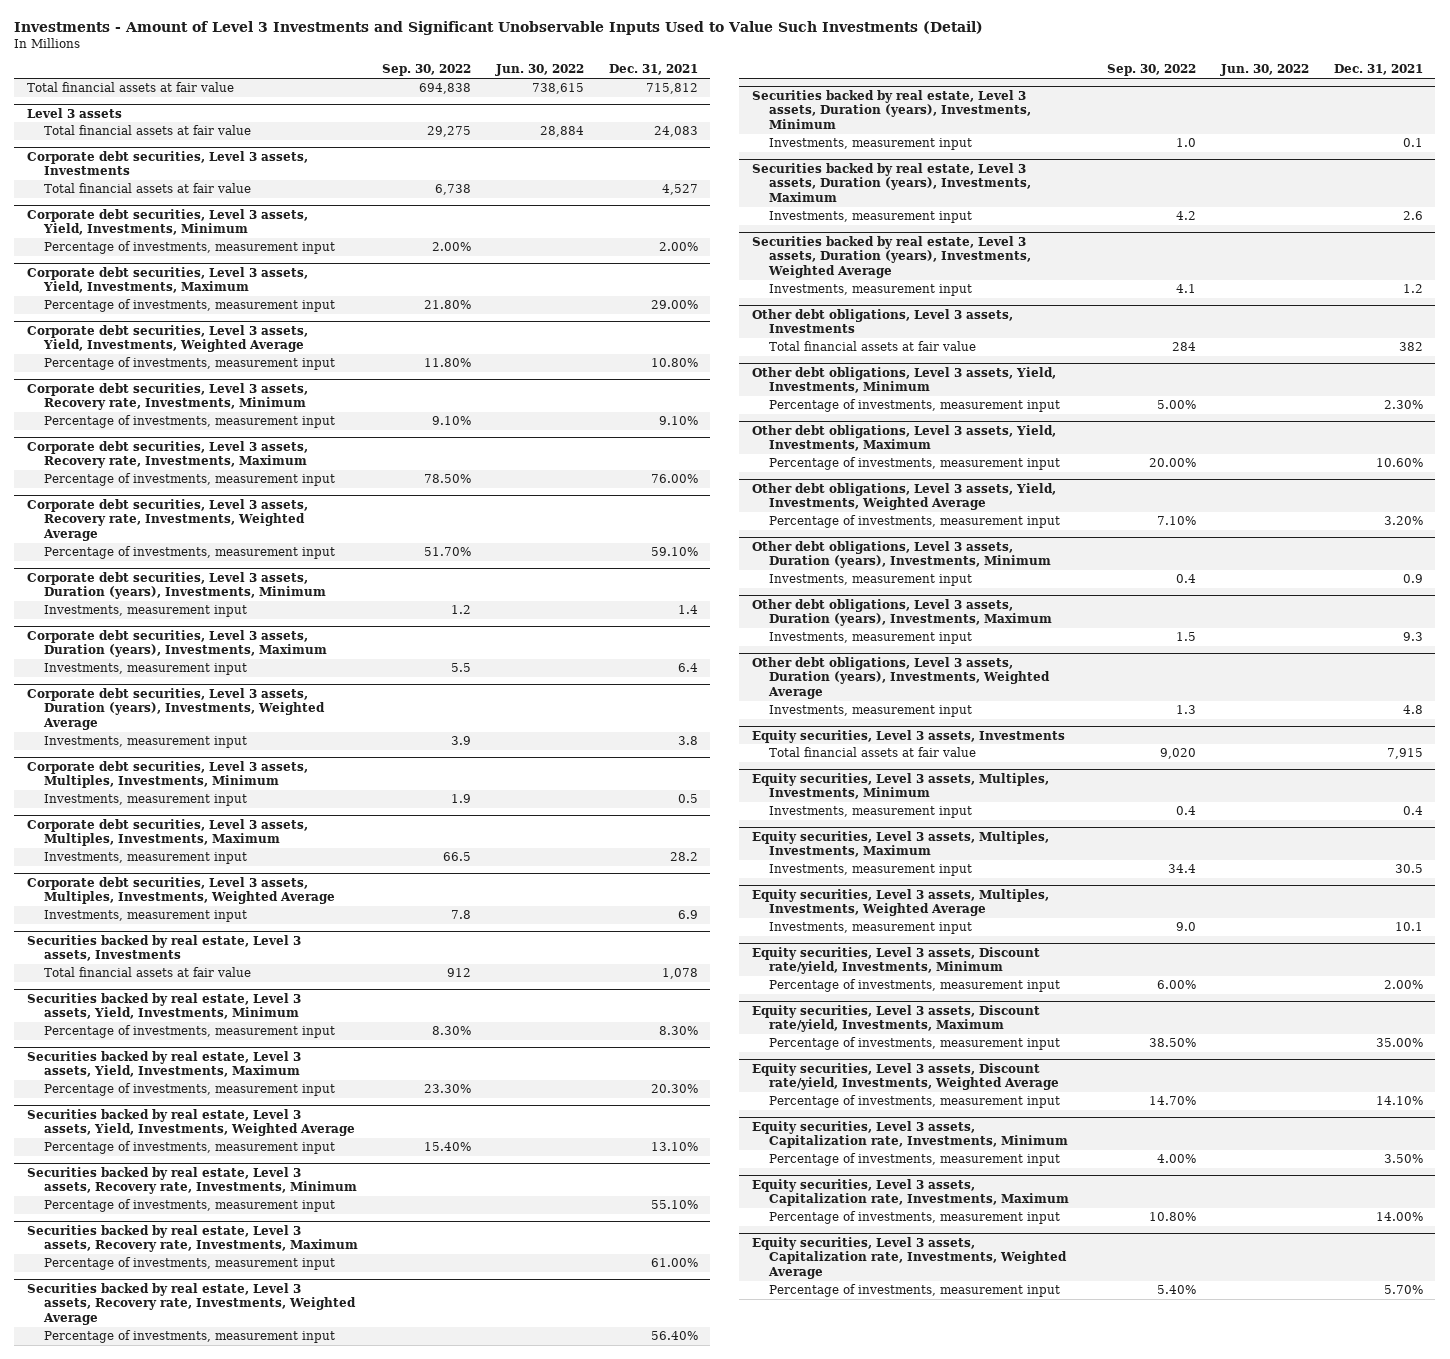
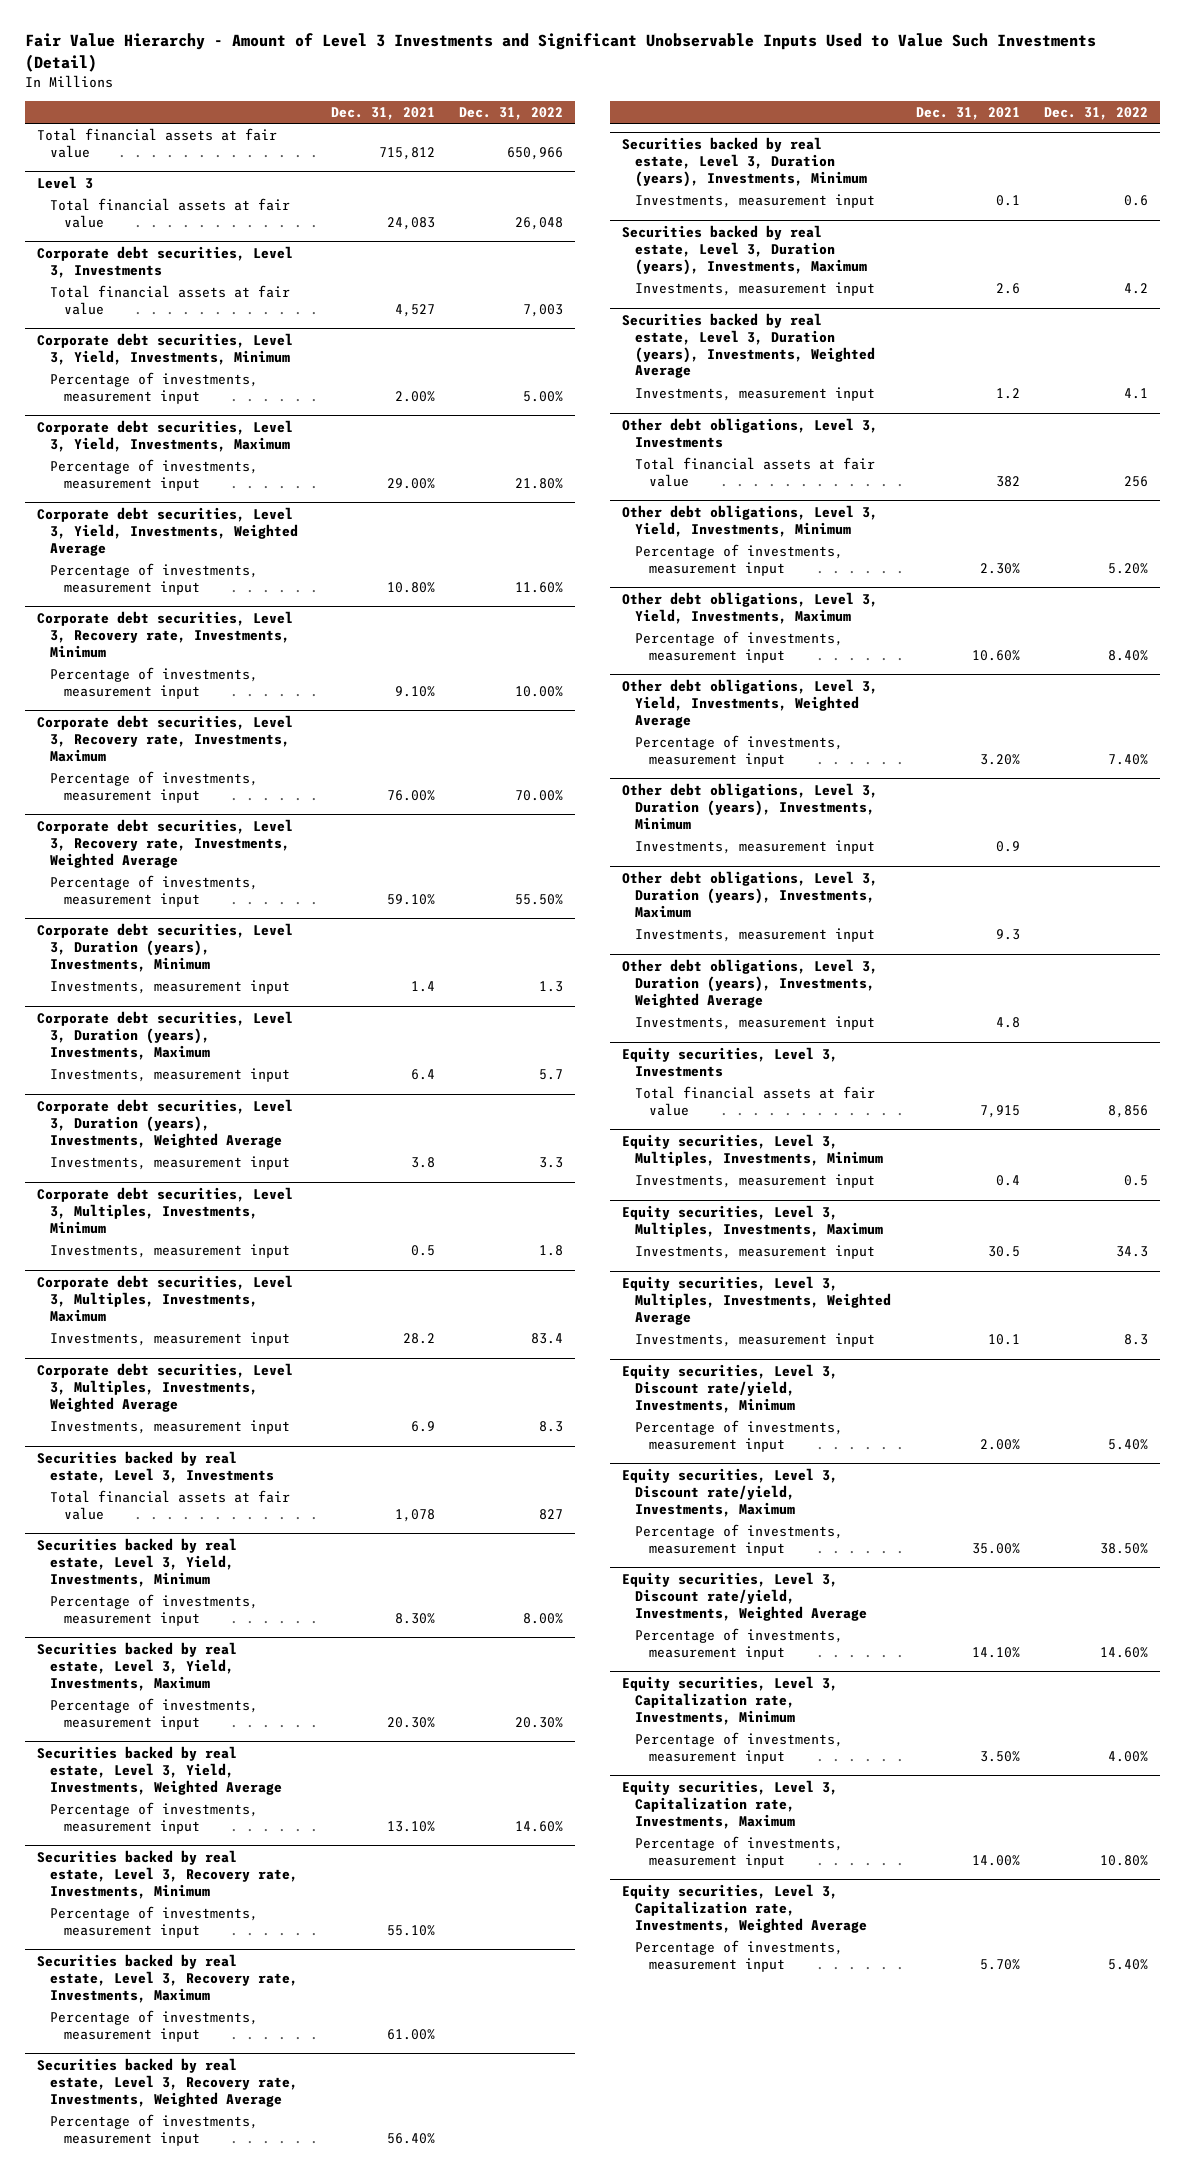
[14,21,984,36] Investments - Amount of Level 3 Investments and Significant Unobservable Inputs Used to Value Such Investments (Detail) -> [24,33,1096,73] Fair Value Hierarchy - Amount of Level 3 Investments and Significant Unobservable Inputs Used to Value Such Investments (Detail)
[382,64,472,77] Sep. 30, 2022 -> none
[495,64,585,77] Jun. 30, 2022 -> none
none -> [458,106,563,120] Dec. 31, 2022
[26,107,122,118] Level 3 assets -> [36,175,93,189] Level 3
[26,150,308,176] Corporate debt securities, Level 3 assets, Investments -> [36,245,293,278] Corporate debt securities, Level 3, Investments
[26,208,308,236] Corporate debt securities, Level 3 assets, Yield, Investments, Minimum -> [36,332,293,365] Corporate debt securities, Level 3, Yield, Investments, Minimum
[26,266,308,294] Corporate debt securities, Level 3 assets, Yield, Investments, Maximum -> [36,419,293,452] Corporate debt securities, Level 3, Yield, Investments, Maximum
[26,324,308,353] Corporate debt securities, Level 3 assets, Yield, Investments, Weighted Average -> [36,506,299,556] Corporate debt securities, Level 3, Yield, Investments, Weighted Average
[26,382,308,411] Corporate debt securities, Level 3 assets, Recovery rate, Investments, Minimum -> [36,610,293,658] Corporate debt securities, Level 3, Recovery rate, Investments, Minimum
[26,440,308,469] Corporate debt securities, Level 3 assets, Recovery rate, Investments, Maximum -> [36,714,293,762] Corporate debt securities, Level 3, Recovery rate, Investments, Maximum
[26,498,308,542] Corporate debt securities, Level 3 assets, Recovery rate, Investments, Weighted Average -> [36,818,293,868] Corporate debt securities, Level 3, Recovery rate, Investments, Weighted Average
[26,571,326,600] Corporate debt securities, Level 3 assets, Duration (years), Investments, Minimum -> [36,922,293,972] Corporate debt securities, Level 3, Duration (years), Investments, Minimum
[26,629,327,658] Corporate debt securities, Level 3 assets, Duration (years), Investments, Maximum -> [36,1010,293,1060] Corporate debt securities, Level 3, Duration (years), Investments, Maximum
[26,687,325,731] Corporate debt securities, Level 3 assets, Duration (years), Investments, Weighted Average -> [36,1098,293,1148] Corporate debt securities, Level 3, Duration (years), Investments, Weighted Average
[26,760,308,789] Corporate debt securities, Level 3 assets, Multiples, Investments, Minimum -> [36,1186,293,1234] Corporate debt securities, Level 3, Multiples, Investments, Minimum
[26,818,308,847] Corporate debt securities, Level 3 assets, Multiples, Investments, Maximum -> [36,1274,293,1322] Corporate debt securities, Level 3, Multiples, Investments, Maximum
[26,876,335,905] Corporate debt securities, Level 3 assets, Multiples, Investments, Weighted Average -> [36,1362,293,1412] Corporate debt securities, Level 3, Multiples, Investments, Weighted Average
[26,934,301,962] Securities backed by real estate, Level 3 assets, Investments -> [36,1450,275,1483] Securities backed by real estate, Level 3, Investments
[26,992,301,1020] Securities backed by real estate, Level 3 assets, Yield, Investments, Minimum -> [36,1537,237,1587] Securities backed by real estate, Level 3, Yield, Investments, Minimum
[26,1050,301,1078] Securities backed by real estate, Level 3 assets, Yield, Investments, Maximum -> [36,1641,237,1691] Securities backed by real estate, Level 3, Yield, Investments, Maximum
[26,1108,355,1137] Securities backed by real estate, Level 3 assets, Yield, Investments, Weighted Average -> [36,1745,283,1795] Securities backed by real estate, Level 3, Yield, Investments, Weighted Average
[26,1166,357,1195] Securities backed by real estate, Level 3 assets, Recovery rate, Investments, Minimum -> [36,1849,299,1899] Securities backed by real estate, Level 3, Recovery rate, Investments, Minimum
[26,1224,358,1253] Securities backed by real estate, Level 3 assets, Recovery rate, Investments, Maximum -> [36,1953,299,2003] Securities backed by real estate, Level 3, Recovery rate, Investments, Maximum
[26,1282,356,1326] Securities backed by real estate, Level 3 assets, Recovery rate, Investments, Weighted Average -> [36,2057,299,2107] Securities backed by real estate, Level 3, Recovery rate, Investments, Weighted Average
[751,89,1031,130] Securities backed by real estate, Level 3 assets, Duration (years), Investments, Minimum -> [622,136,868,187] Securities backed by real estate, Level 3, Duration (years), Investments, Minimum
[751,162,1031,203] Securities backed by real estate, Level 3 assets, Duration (years), Investments, Maximum -> [622,224,868,275] Securities backed by real estate, Level 3, Duration (years), Investments, Maximum
[751,235,1031,279] Securities backed by real estate, Level 3 assets, Duration (years), Investments, Weighted Average -> [622,312,876,379] Securities backed by real estate, Level 3, Duration (years), Investments, Weighted Average
[751,308,1013,334] Other debt obligations, Level 3 assets, Investments -> [622,417,879,448] Other debt obligations, Level 3, Investments
[751,366,1056,394] Other debt obligations, Level 3 assets, Yield, Investments, Minimum -> [622,504,879,537] Other debt obligations, Level 3, Yield, Investments, Minimum
[751,424,1056,452] Other debt obligations, Level 3 assets, Yield, Investments, Maximum -> [622,591,879,624] Other debt obligations, Level 3, Yield, Investments, Maximum
[751,482,1056,511] Other debt obligations, Level 3 assets, Yield, Investments, Weighted Average -> [622,678,879,728] Other debt obligations, Level 3, Yield, Investments, Weighted Average
[751,540,1051,569] Other debt obligations, Level 3 assets, Duration (years), Investments, Minimum -> [622,782,879,830] Other debt obligations, Level 3, Duration (years), Investments, Minimum
[751,598,1052,627] Other debt obligations, Level 3 assets, Duration (years), Investments, Maximum -> [622,870,879,918] Other debt obligations, Level 3, Duration (years), Investments, Maximum
[751,656,1050,700] Other debt obligations, Level 3 assets, Duration (years), Investments, Weighted Average -> [622,958,879,1008] Other debt obligations, Level 3, Duration (years), Investments, Weighted Average
[751,729,1065,743] Equity securities, Level 3 assets, Investments -> [622,1046,839,1077] Equity securities, Level 3, Investments
[751,772,1049,800] Equity securities, Level 3 assets, Multiples, Investments, Minimum -> [622,1133,884,1166] Equity securities, Level 3, Multiples, Investments, Minimum
[751,830,1049,858] Equity securities, Level 3 assets, Multiples, Investments, Maximum -> [622,1204,884,1237] Equity securities, Level 3, Multiples, Investments, Maximum
[751,888,1049,917] Equity securities, Level 3 assets, Multiples, Investments, Weighted Average -> [622,1275,892,1325] Equity securities, Level 3, Multiples, Investments, Weighted Average
[751,946,1040,975] Equity securities, Level 3 assets, Discount rate/yield, Investments, Minimum -> [622,1363,839,1413] Equity securities, Level 3, Discount rate/yield, Investments, Minimum
[751,1004,1040,1033] Equity securities, Level 3 assets, Discount rate/yield, Investments, Maximum -> [622,1467,839,1517] Equity securities, Level 3, Discount rate/yield, Investments, Maximum
[751,1062,1059,1091] Equity securities, Level 3 assets, Discount rate/yield, Investments, Weighted Average -> [622,1571,868,1621] Equity securities, Level 3, Discount rate/yield, Investments, Weighted Average
[751,1120,1068,1149] Equity securities, Level 3 assets, Capitalization rate, Investments, Minimum -> [622,1675,839,1725] Equity securities, Level 3, Capitalization rate, Investments, Minimum
[751,1178,1069,1207] Equity securities, Level 3 assets, Capitalization rate, Investments, Maximum -> [622,1779,839,1829] Equity securities, Level 3, Capitalization rate, Investments, Maximum
[751,1236,1067,1280] Equity securities, Level 3 assets, Capitalization rate, Investments, Weighted Average -> [622,1883,868,1933] Equity securities, Level 3, Capitalization rate, Investments, Weighted Average

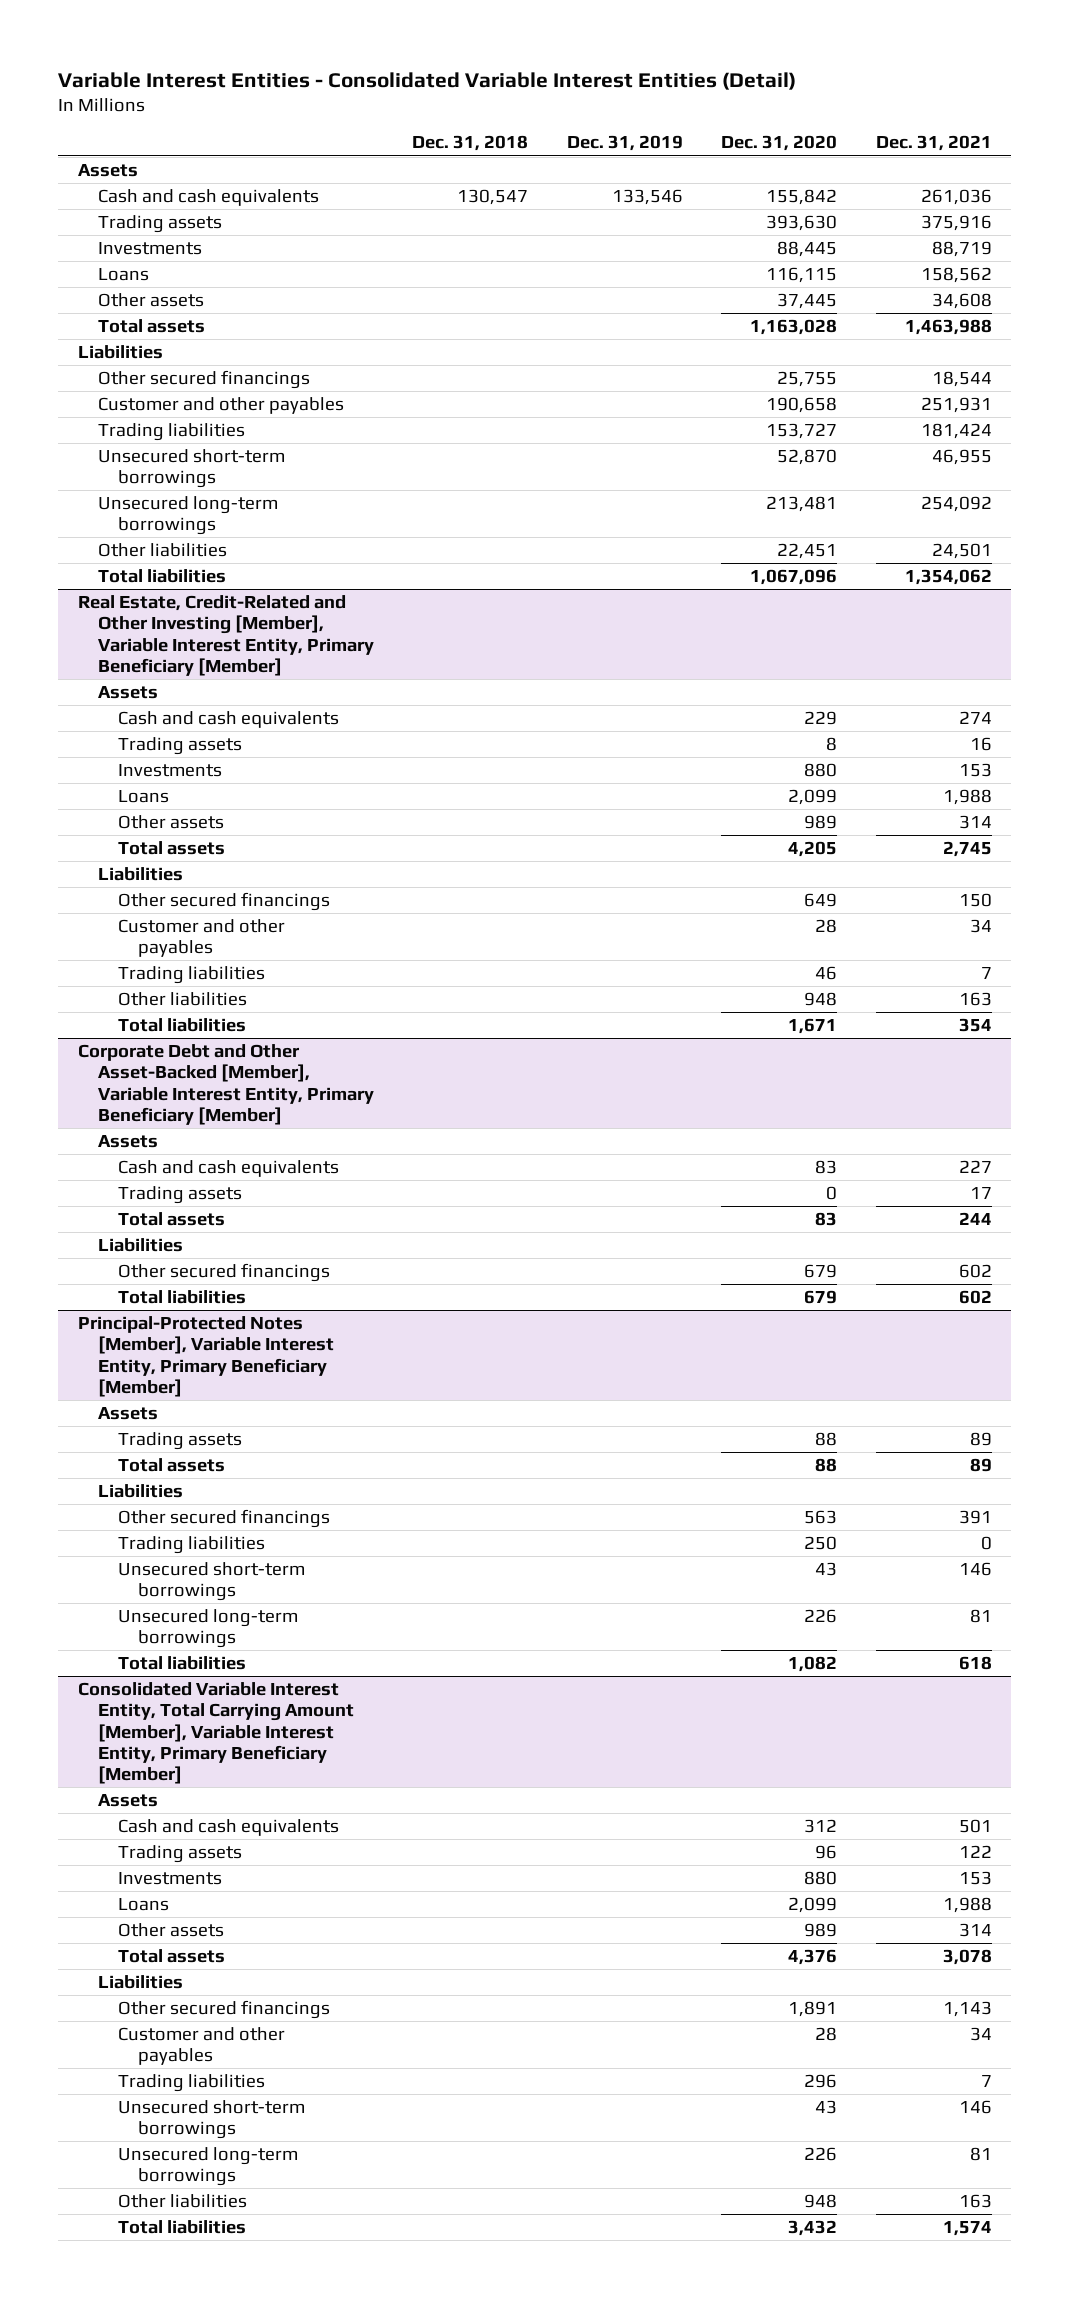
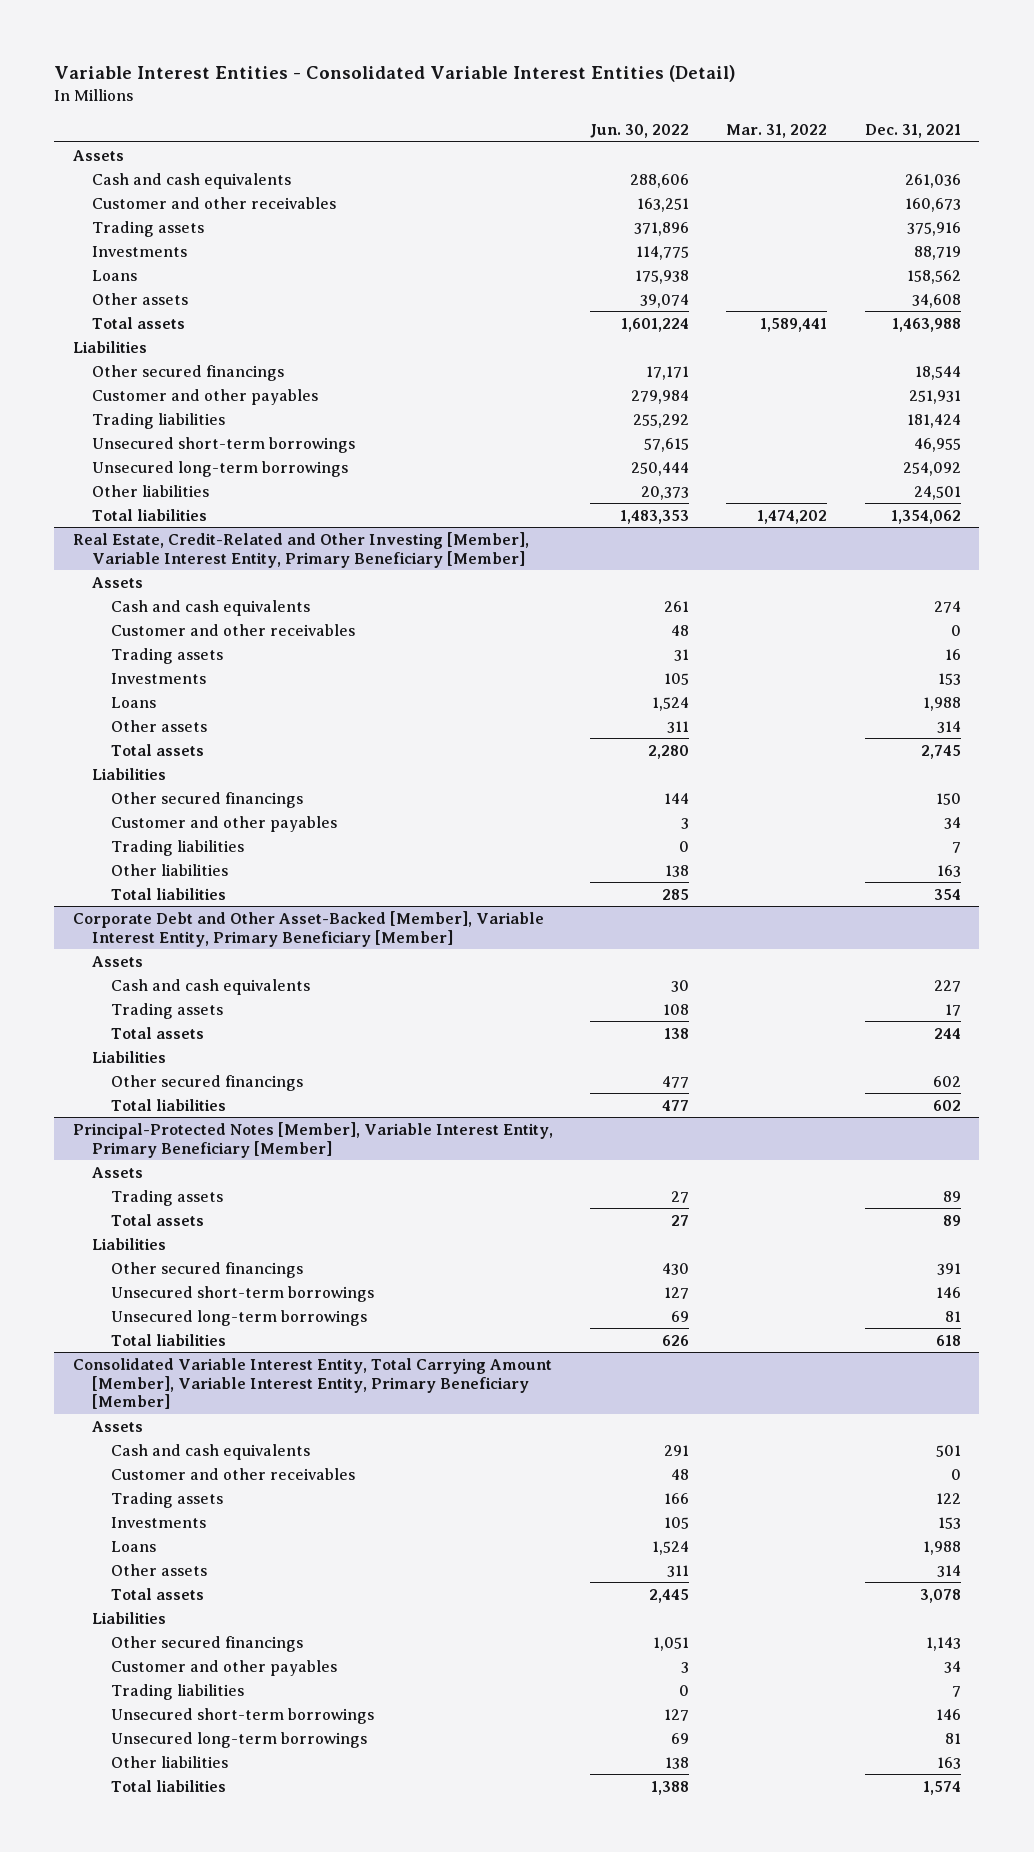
[412,135,529,152] Dec. 31, 2018 -> none
[566,135,683,152] Dec. 31, 2019 -> none
[721,135,838,152] Dec. 31, 2020 -> none
none -> [590,123,690,138] Jun. 30, 2022
none -> [726,123,828,138] Mar. 31, 2022
none -> [92,196,337,209] Customer and other receivables
none -> [111,623,356,636] Customer and other receivables
[117,1535,265,1554] Trading liabilities -> none
none -> [111,1467,356,1480] Customer and other receivables

